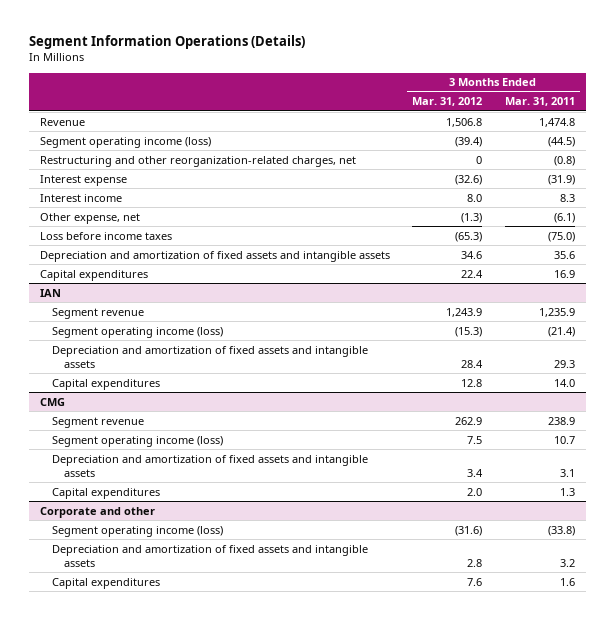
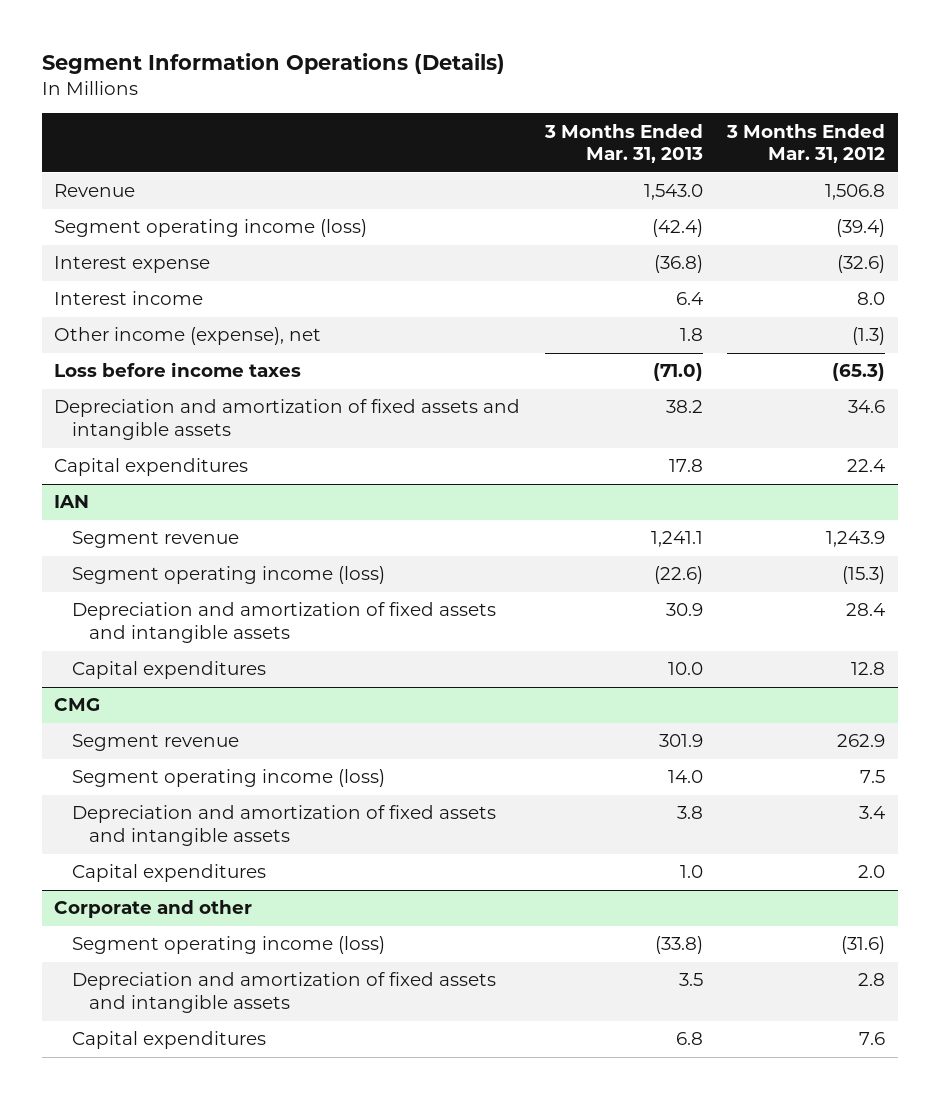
[504,97,575,107] Mar. 31, 2011 -> none
none -> [543,123,703,164] 3 Months Ended Mar. 31, 2013
[40,155,357,167] Restructuring and other reorganization-related charges, net -> none
[40,212,141,224] Other expense, net -> [54,327,322,346] Other income (expense), net

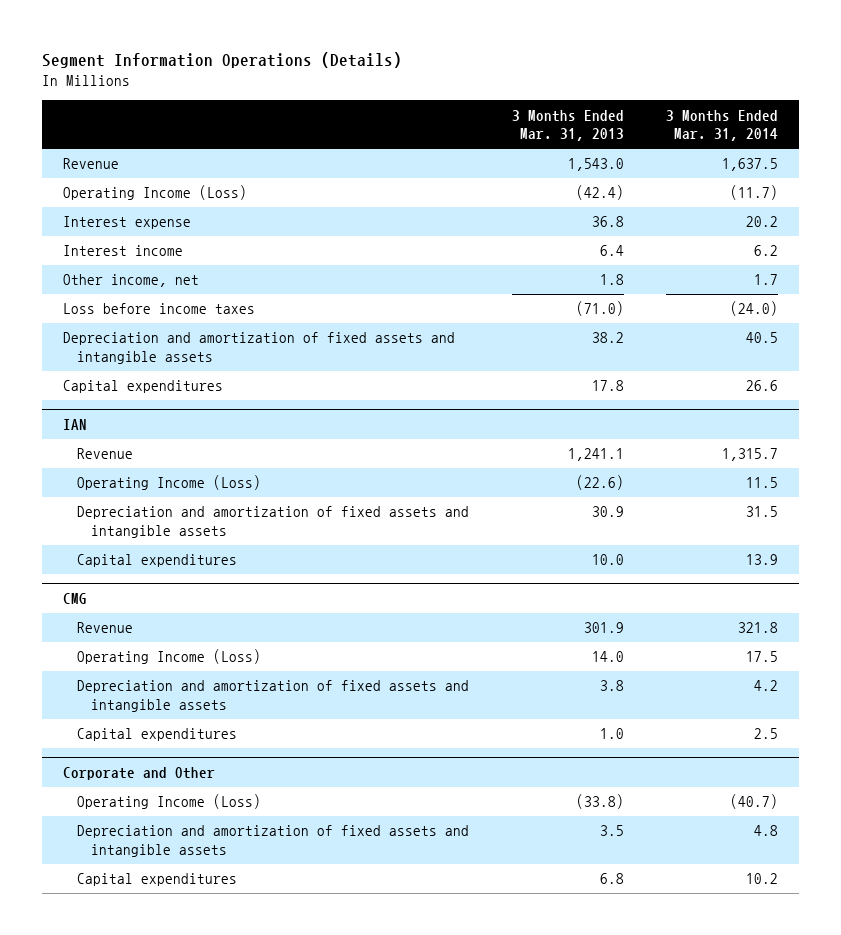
[726,123,886,164] 3 Months Ended Mar. 31, 2012 -> none
none -> [666,109,779,142] 3 Months Ended Mar. 31, 2014
[54,219,368,238] Segment operating income (loss) -> [63,185,248,201] Operating Income (Loss)
[653,255,703,274] (36.8) -> [591,216,624,228] 36.8
[54,327,322,346] Other income (expense), net -> [63,274,200,288] Other income, net
[71,531,239,549] Segment revenue -> [77,448,134,460] Revenue
[71,566,385,585] Segment operating income (loss) -> [77,475,262,491] Operating Income (Loss)
[71,734,239,752] Segment revenue -> [77,622,134,634] Revenue
[71,769,385,788] Segment operating income (loss) -> [77,649,262,665] Operating Income (Loss)
[54,900,253,919] Corporate and other -> [63,766,216,780] Corporate and Other
[71,936,385,955] Segment operating income (loss) -> [77,794,262,810] Operating Income (Loss)

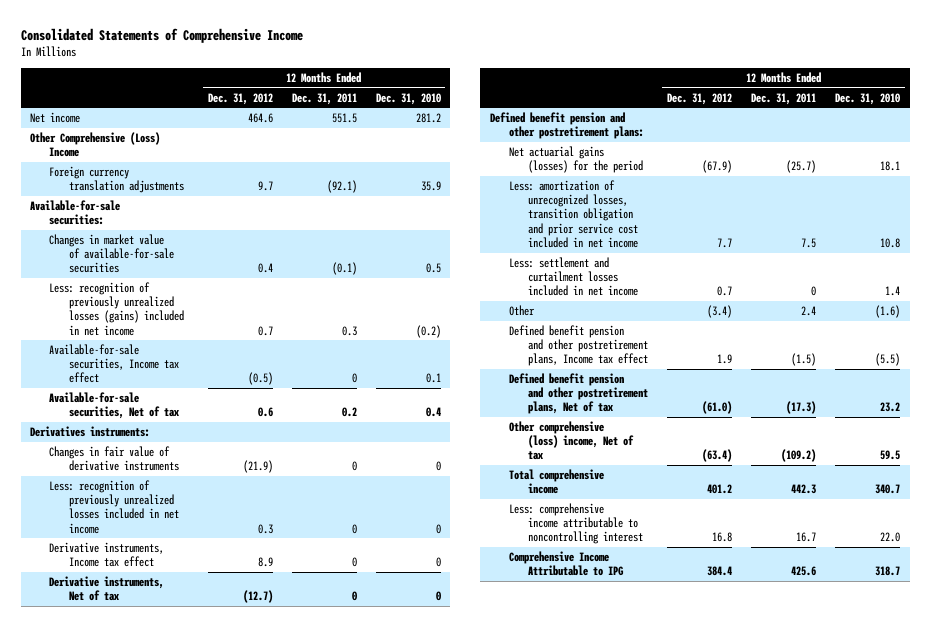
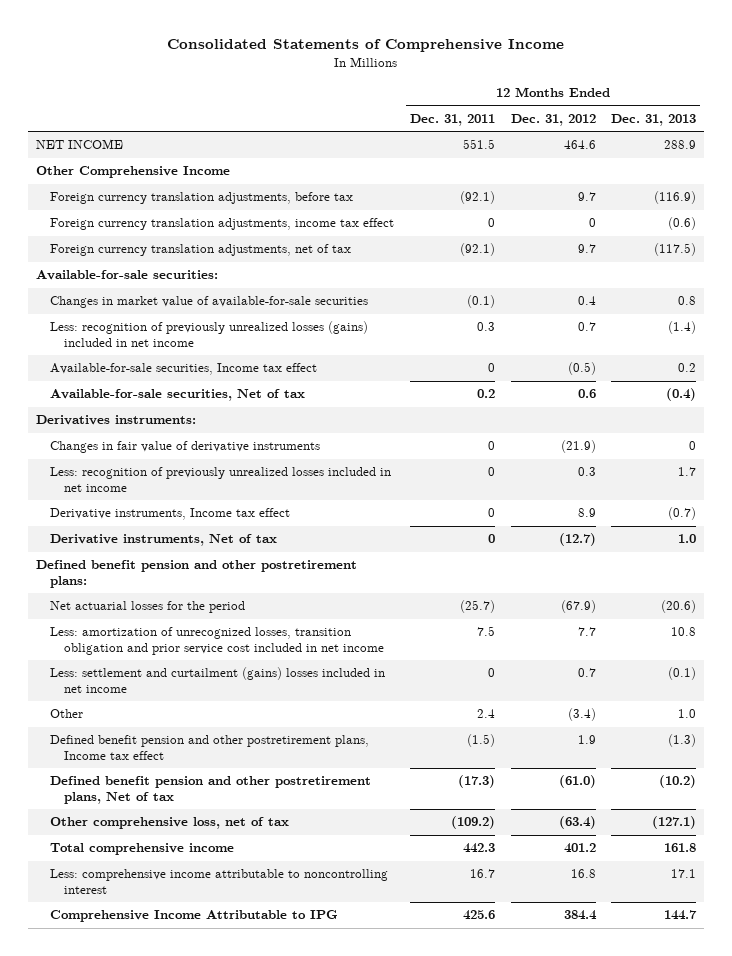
[375,92,441,105] Dec. 31, 2010 -> none
none -> [611,113,697,126] Dec. 31, 2013
[30,112,81,124] Net income -> [36,139,124,150] NET INCOME
[30,132,161,158] Other Comprehensive (Loss) Income -> [36,166,231,179] Other Comprehensive Income
none -> [50,192,354,205] Foreign currency translation adjustments, before tax
none -> [50,218,395,231] Foreign currency translation adjustments, income tax effect
[49,166,184,194] Foreign currency translation adjustments -> [50,244,352,257] Foreign currency translation adjustments, net of tax
[508,146,644,174] Net actuarial gains (losses) for the period -> [50,601,246,614] Net actuarial losses for the period
[508,257,639,297] Less: settlement and curtailment losses included in net income -> [50,667,386,694] Less: settlement and curtailment (gains) losses included in net income
[508,421,635,461] Other comprehensive (loss) income, Net of tax -> [50,817,290,830] Other comprehensive loss, net of tax

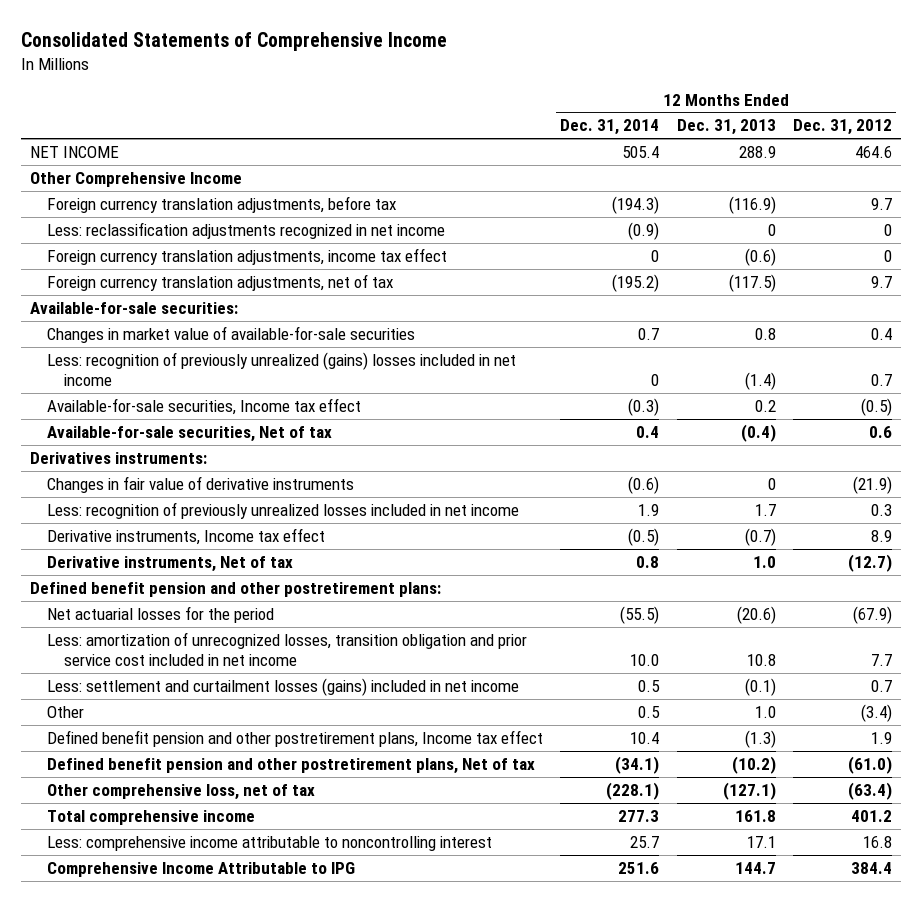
[409,113,495,126] Dec. 31, 2011 -> none
none -> [560,119,660,136] Dec. 31, 2014
none -> [47,221,446,239] Less: reclassification adjustments recognized in net income
[50,321,369,348] Less: recognition of previously unrealized losses (gains) included in net income -> [47,351,517,387] Less: recognition of previously unrealized (gains) losses included in net income
[50,667,386,694] Less: settlement and curtailment (gains) losses included in net income -> [47,677,520,696] Less: settlement and curtailment losses (gains) included in net income

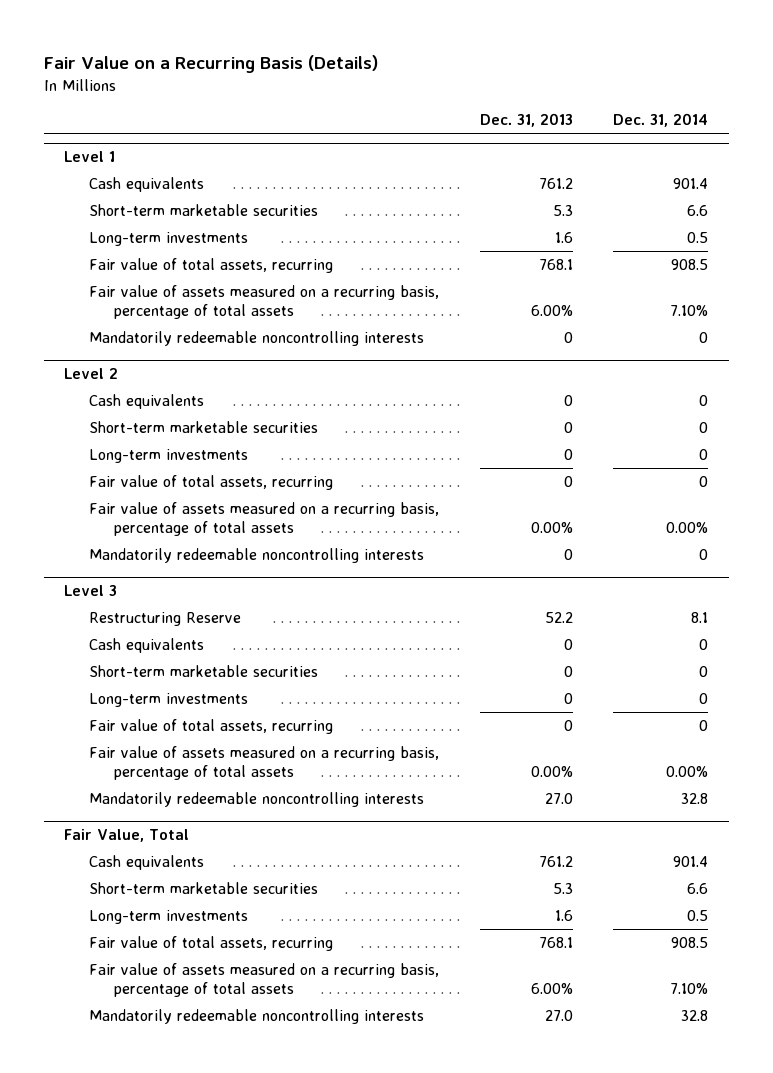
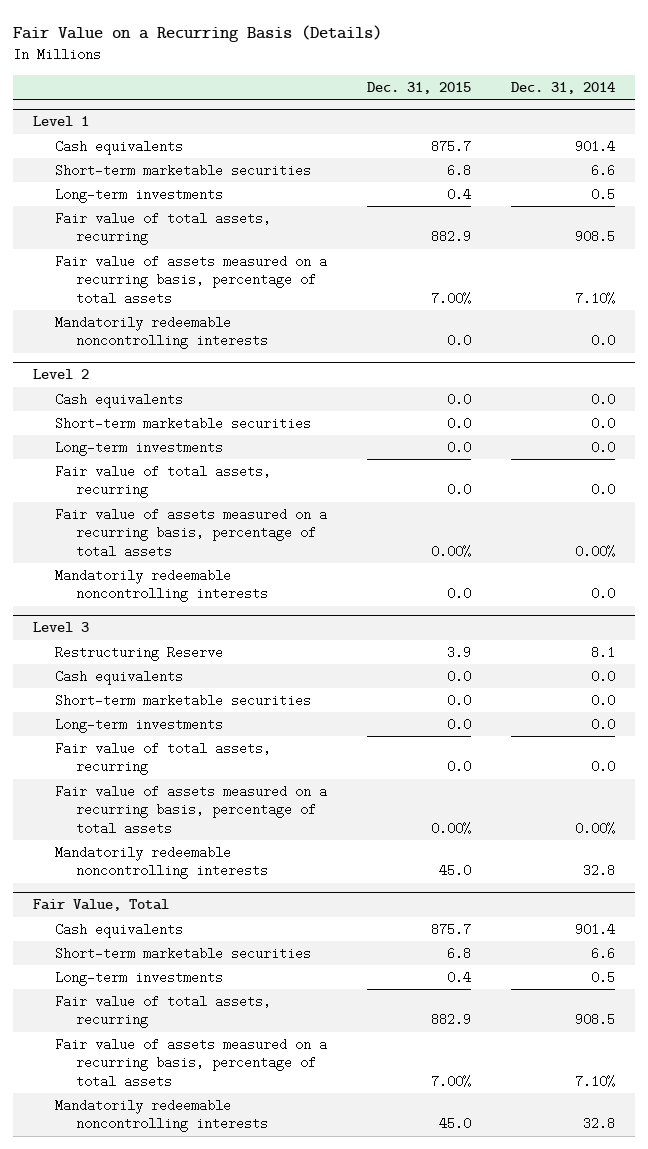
[479,113,573,128] Dec. 31, 2013 -> none
none -> [366,81,471,94] Dec. 31, 2015
[699,331,709,343] 0 -> [590,334,615,348] 0.0
[699,394,709,406] 0 -> [590,392,615,406] 0.0
[699,421,709,433] 0 -> [590,416,615,430] 0.0
[699,448,709,460] 0 -> [590,440,615,454] 0.0
[699,475,709,487] 0 -> [590,483,615,497] 0.0
[699,548,709,560] 0 -> [590,587,615,601] 0.0
[699,638,709,650] 0 -> [590,669,615,683] 0.0
[699,665,709,677] 0 -> [590,693,615,707] 0.0
[699,692,709,704] 0 -> [590,717,615,731] 0.0
[699,719,709,731] 0 -> [590,760,615,774] 0.0

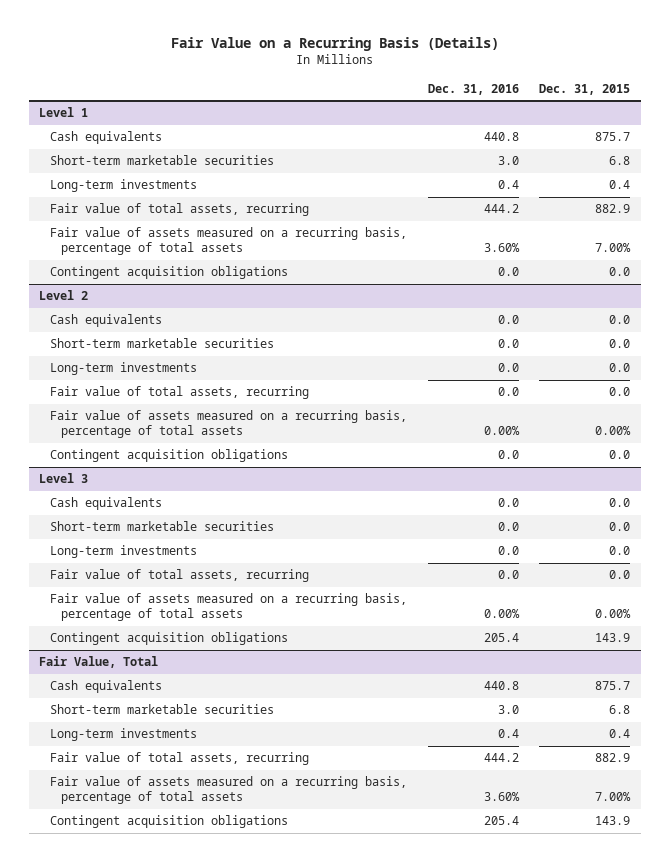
[510,81,615,94] Dec. 31, 2014 -> none
none -> [427,83,519,95] Dec. 31, 2016
[54,315,268,350] Mandatorily redeemable noncontrolling interests -> none
none -> [49,266,288,280] Contingent acquisition obligations
[54,568,268,603] Mandatorily redeemable noncontrolling interests -> none
none -> [49,449,288,463] Contingent acquisition obligations
[54,645,223,661] Restructuring Reserve -> none
[54,845,268,880] Mandatorily redeemable noncontrolling interests -> none
none -> [49,632,288,646] Contingent acquisition obligations
[54,1098,268,1133] Mandatorily redeemable noncontrolling interests -> none
none -> [49,815,288,829] Contingent acquisition obligations

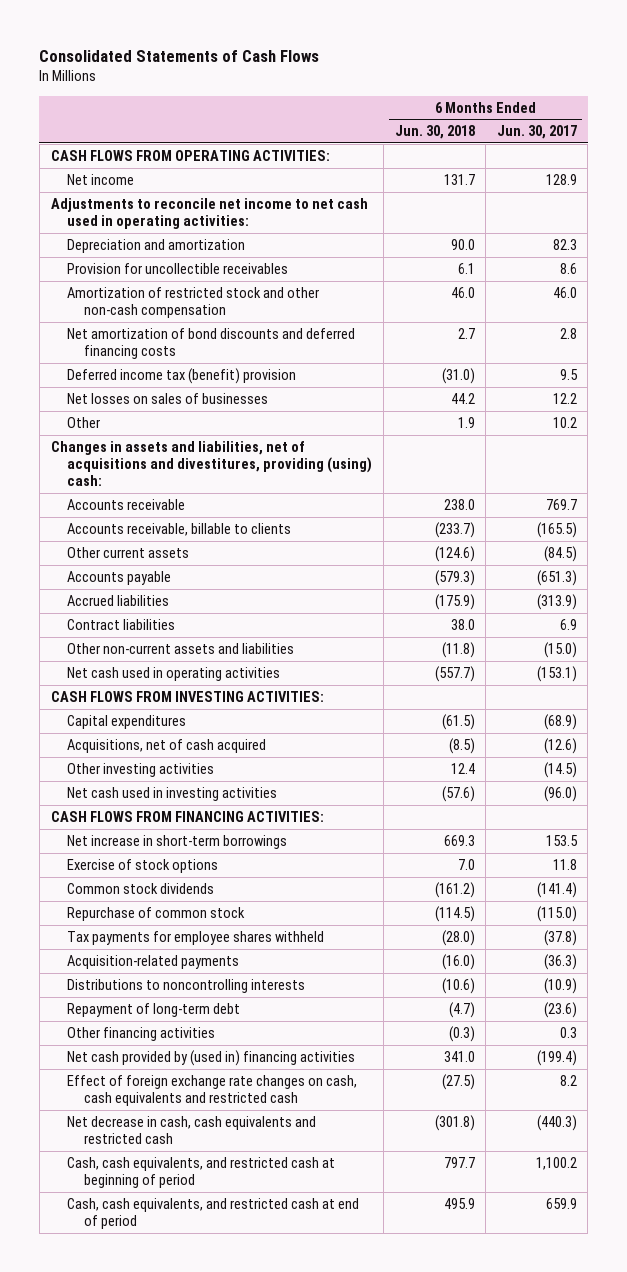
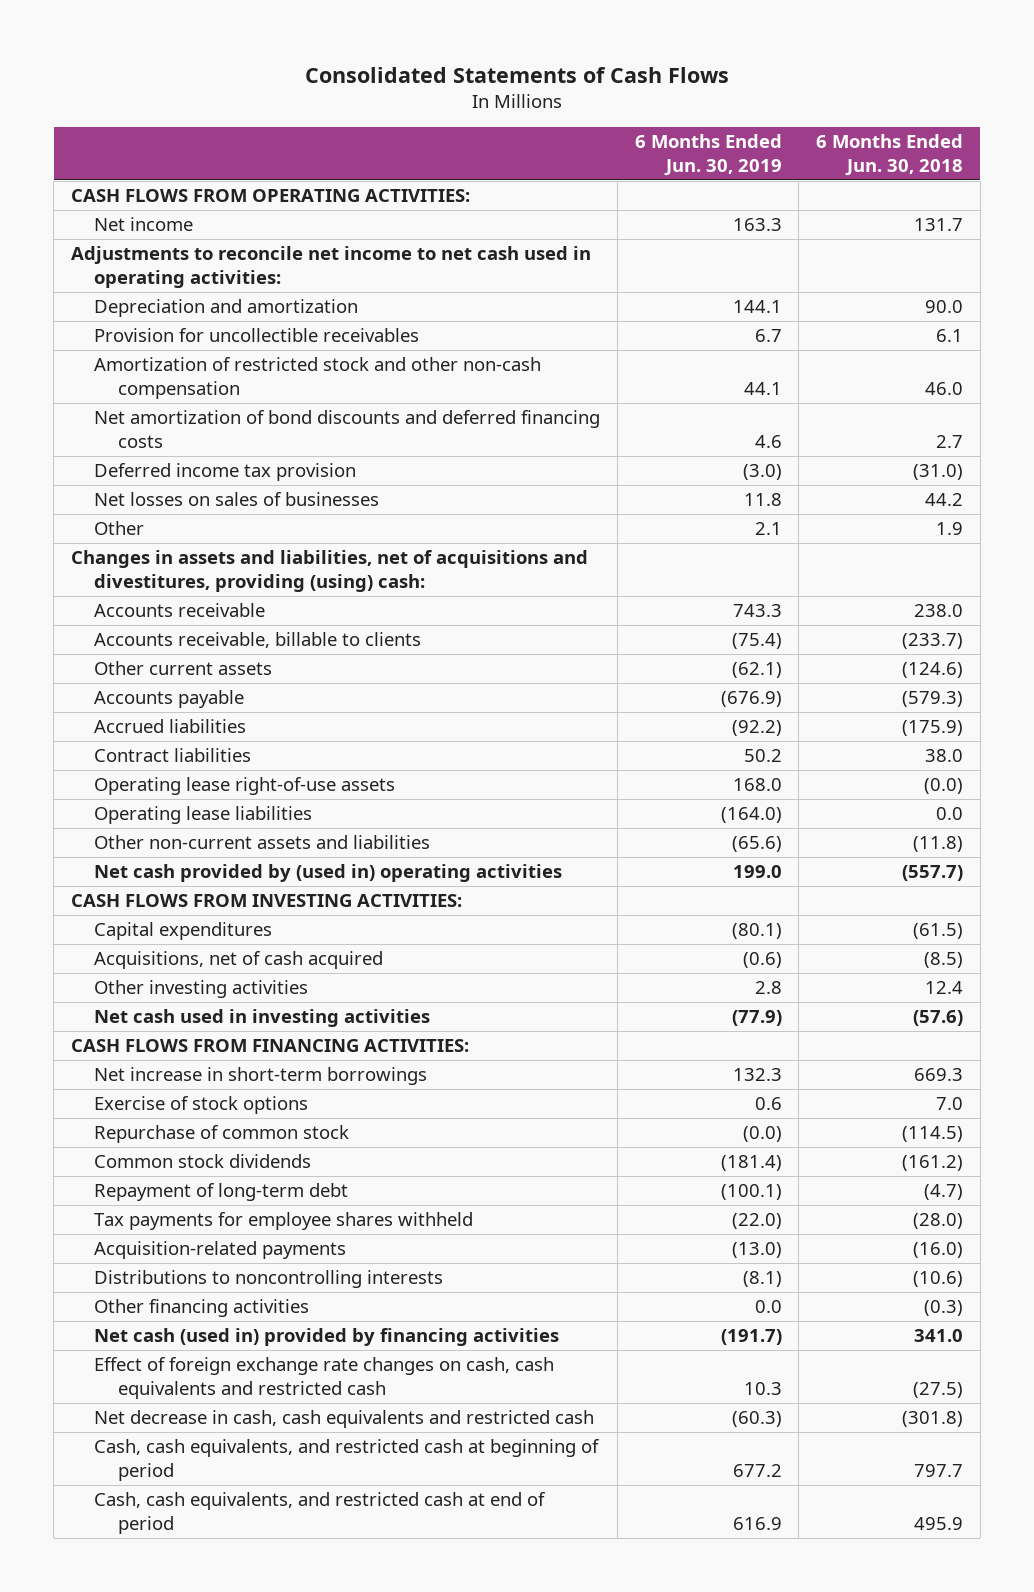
[496,125,577,140] Jun. 30, 2017 -> none
none -> [634,133,782,176] 6 Months Ended Jun. 30, 2019
[67,367,297,384] Deferred income tax (benefit) provision -> [94,463,357,482] Deferred income tax provision
none -> [94,777,396,796] Operating lease right-of-use assets
none -> [94,806,313,825] Operating lease liabilities
[67,666,281,681] Net cash used in operating activities -> [94,864,563,883] Net cash provided by (used in) operating activities
[67,882,215,894] Common stock dividends -> [94,1154,312,1169] Common stock dividends
[67,1002,241,1017] Repayment of long-term debt -> [94,1183,349,1202] Repayment of long-term debt
[67,1049,356,1066] Net cash provided by (used in) financing activities -> [94,1328,560,1347] Net cash (used in) provided by financing activities

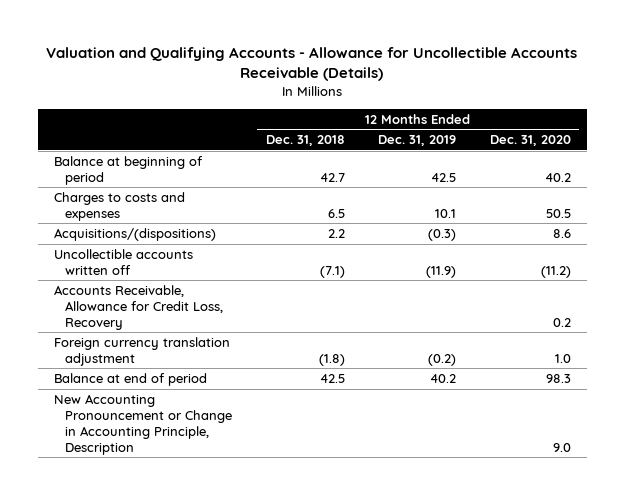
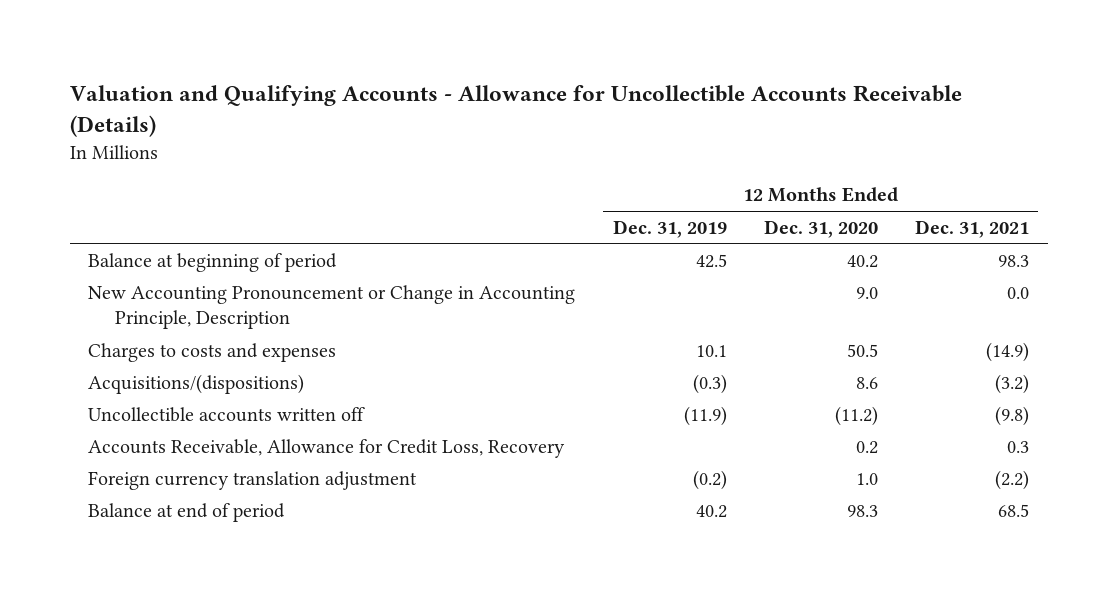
[265,135,345,147] Dec. 31, 2018 -> none
none -> [915,219,1030,238] Dec. 31, 2021
[54,393,233,455] New Accounting Pronouncement or Change in Accounting Principle, Description -> [88,284,576,330] New Accounting Pronouncement or Change in Accounting Principle, Description

